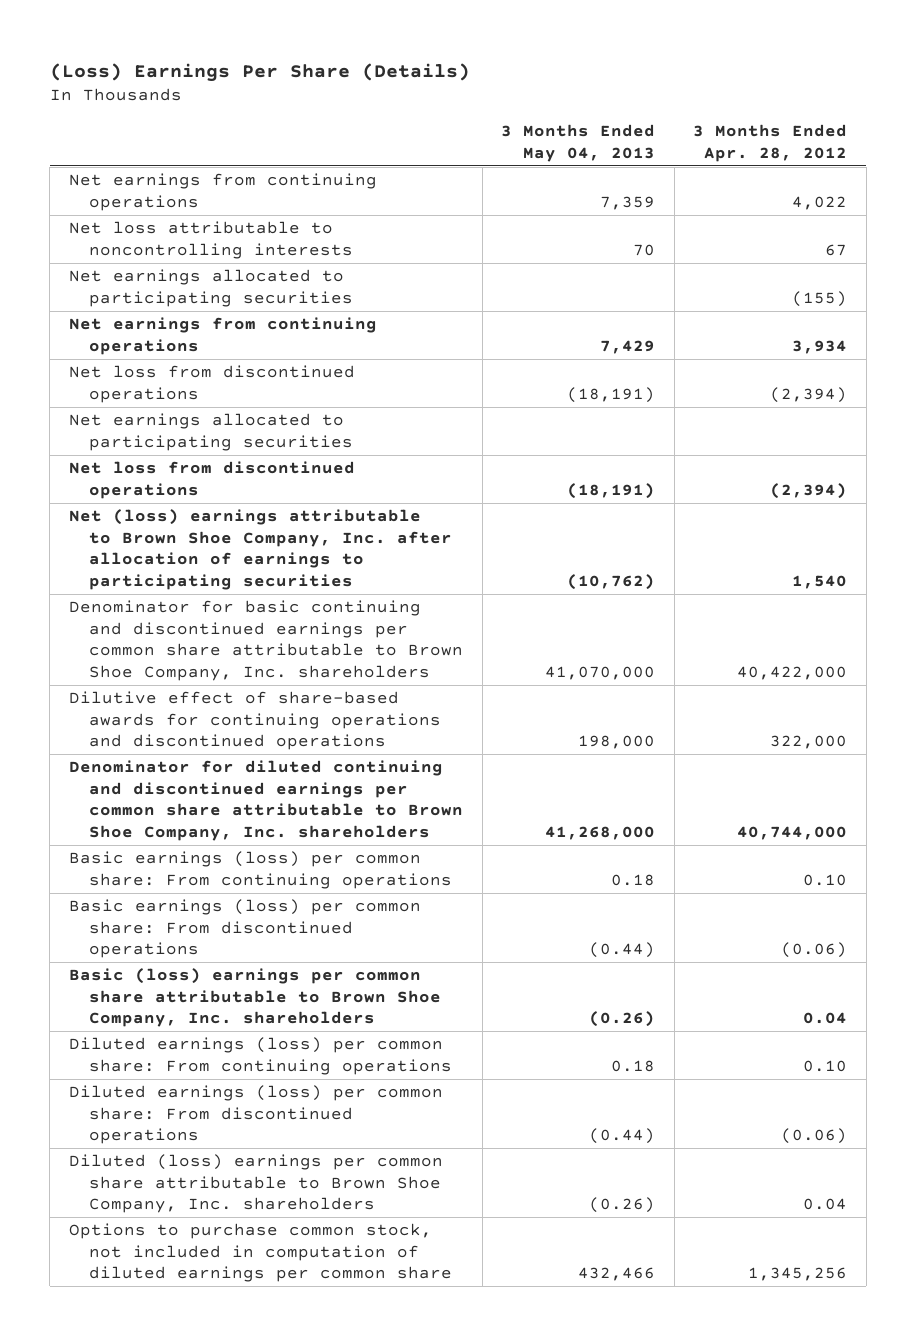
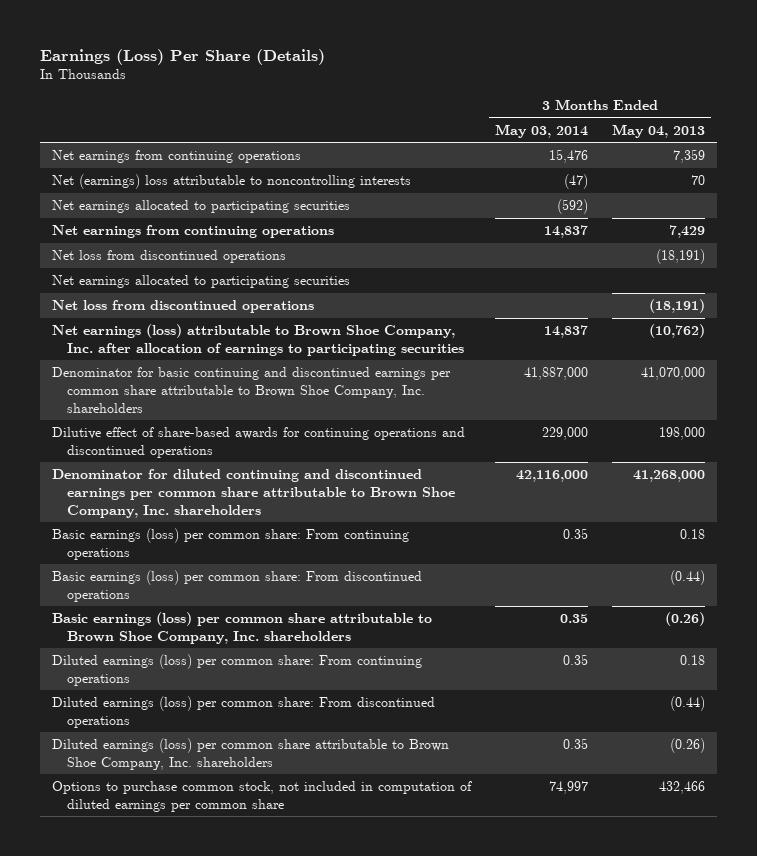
[49,62,470,82] (Loss) Earnings Per Share (Details) -> [39,49,325,66] Earnings (Loss) Per Share (Details)
[693,124,848,162] 3 Months Ended Apr. 28, 2012 -> none
none -> [494,123,588,138] May 03, 2014
[68,221,354,259] Net loss attributable to noncontrolling interests -> [51,174,411,190] Net (earnings) loss attributable to noncontrolling interests
[68,509,453,590] Net (loss) earnings attributable to Brown Shoe Company, Inc. after allocation of earnings to participating securities -> [51,324,465,356] Net earnings (loss) attributable to Brown Shoe Company, Inc. after allocation of earnings to participating securities
[68,968,442,1028] Basic (loss) earnings per common share attributable to Brown Shoe Company, Inc. shareholders -> [51,612,432,644] Basic earnings (loss) per common share attributable to Brown Shoe Company, Inc. shareholders
[68,1154,443,1214] Diluted (loss) earnings per common share attributable to Brown Shoe Company, Inc. shareholders -> [51,738,449,770] Diluted earnings (loss) per common share attributable to Brown Shoe Company, Inc. shareholders

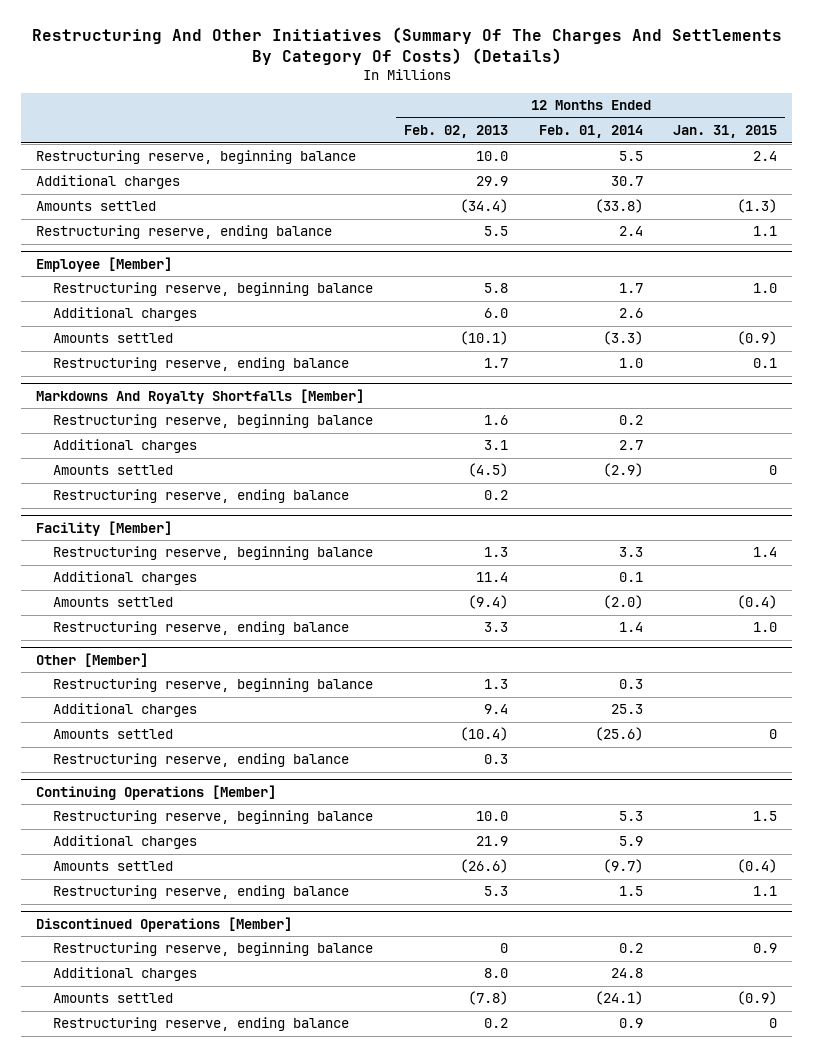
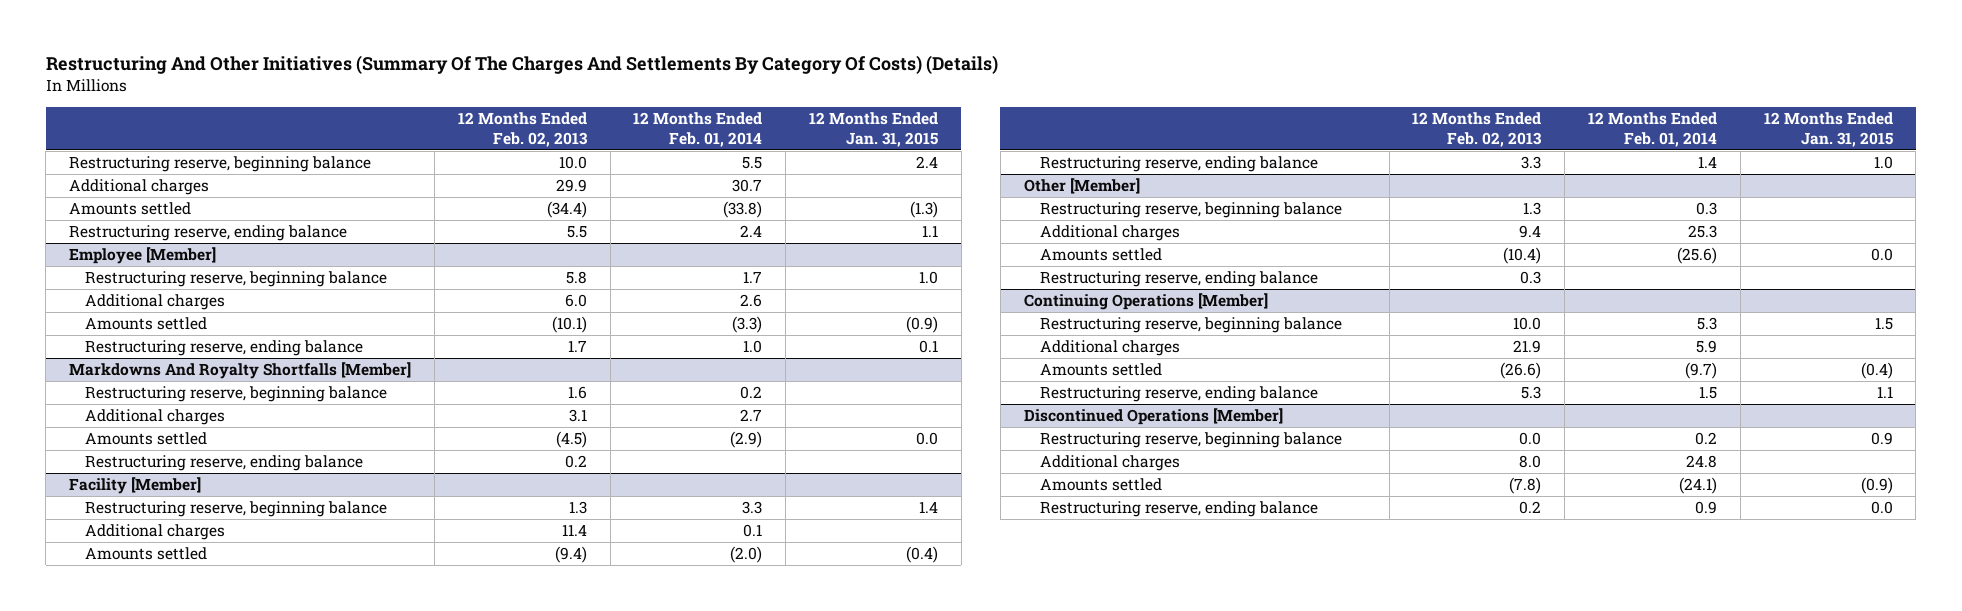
[769,465,778,476] 0 -> [916,432,939,446] 0.0
[769,729,778,740] 0 -> [1870,248,1893,262] 0.0
[500,943,509,954] 0 -> [1519,432,1542,446] 0.0
[769,1018,778,1029] 0 -> [1870,501,1893,515] 0.0

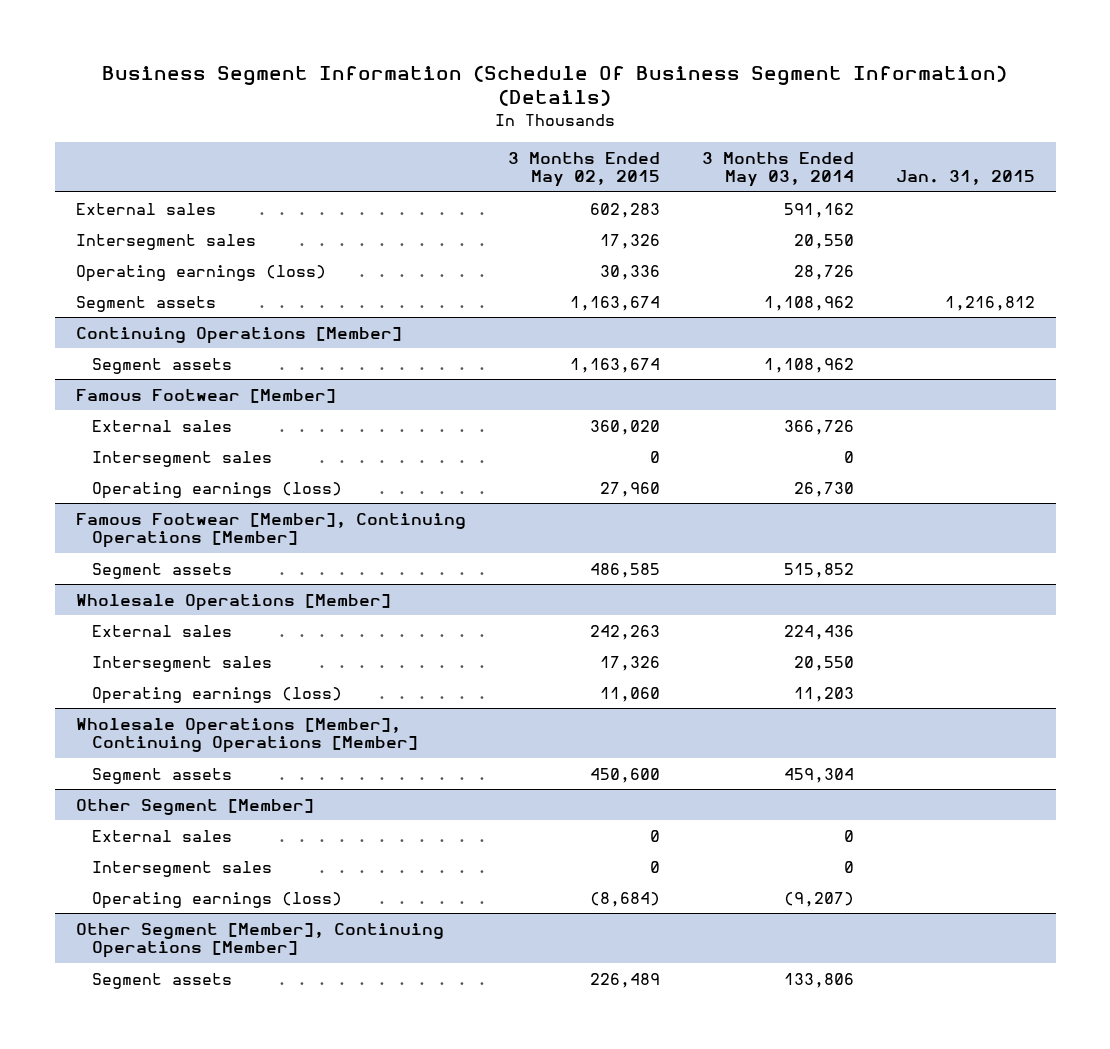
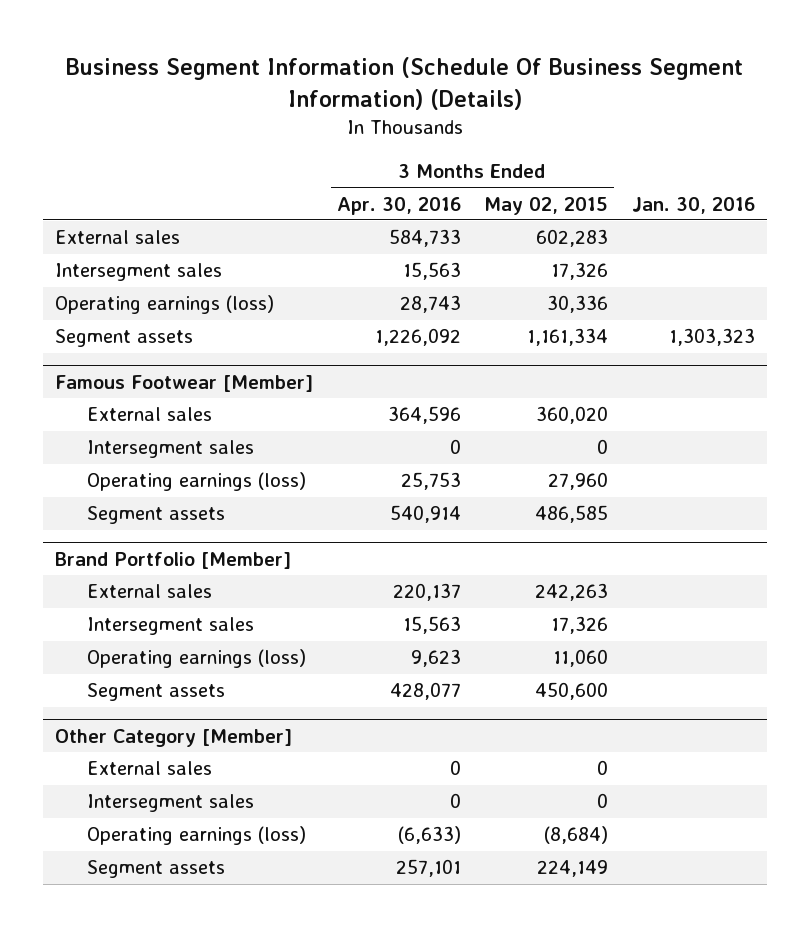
[701,151,854,188] 3 Months Ended May 03, 2014 -> none
[895,170,1035,186] Jan. 31, 2015 -> none
none -> [336,196,461,215] Apr. 30, 2016
none -> [631,196,755,214] Jan. 30, 2016
[75,326,402,344] Continuing Operations [Member] -> none
[92,357,233,374] Segment assets -> none
[569,295,660,311] 1,163,674 -> [527,328,609,347] 1,161,334
[75,512,466,549] Famous Footwear [Member], Continuing Operations [Member] -> none
[75,593,391,611] Wholesale Operations [Member] -> none
none -> [55,551,292,569] Brand Portfolio [Member]
[75,717,419,754] Wholesale Operations [Member], Continuing Operations [Member] -> none
[75,798,314,815] Other Segment [Member] -> [55,728,293,747] Other Category [Member]
[75,922,444,959] Other Segment [Member], Continuing Operations [Member] -> none
[589,972,660,988] 226,489 -> [537,860,609,878] 224,149

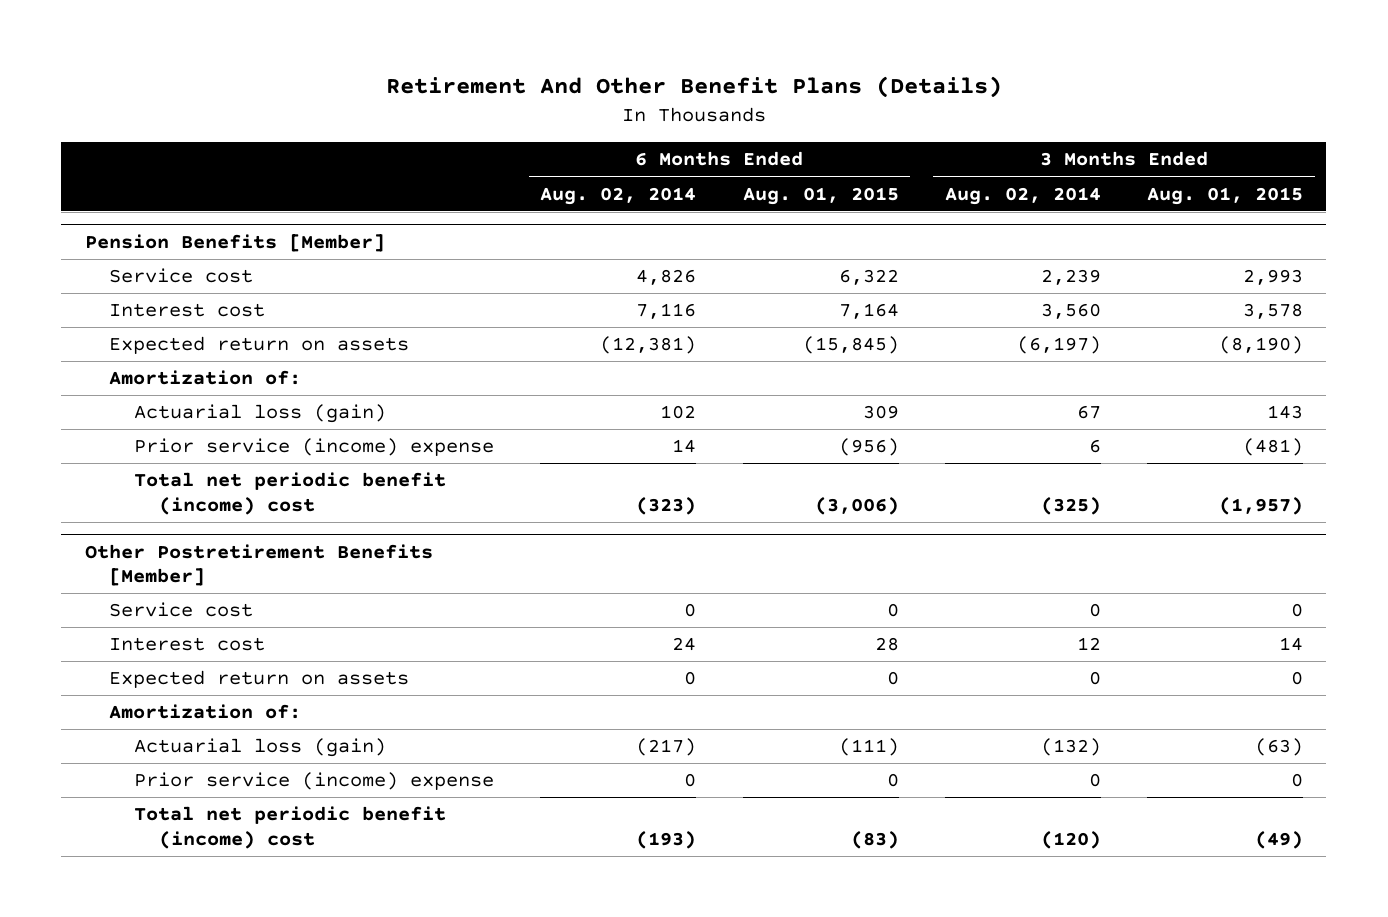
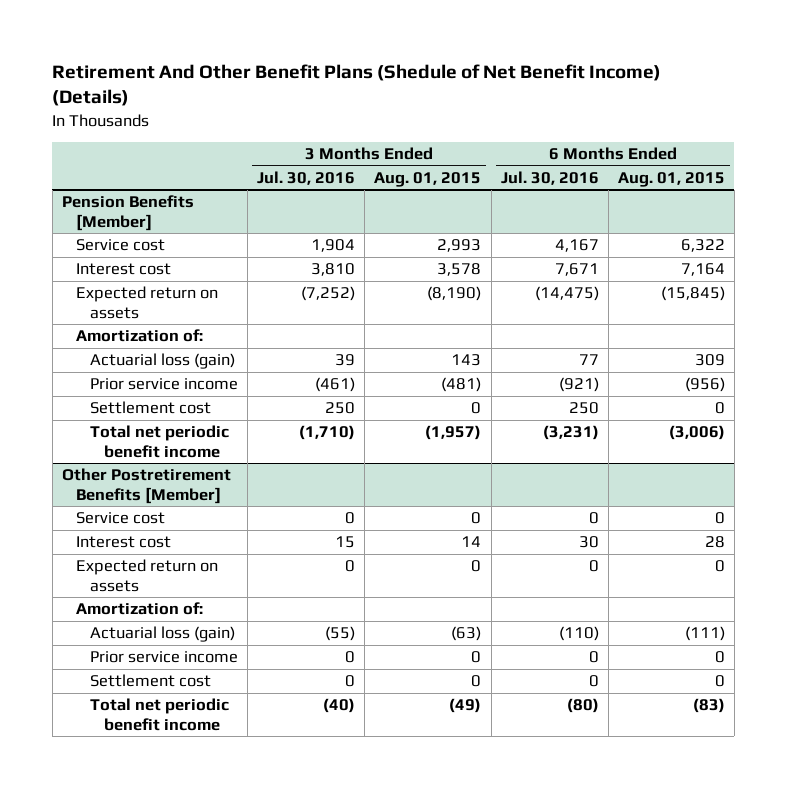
[385,76,1002,99] Retirement And Other Benefit Plans (Details) -> [52,63,662,107] Retirement And Other Benefit Plans (Shedule of Net Benefit Income) (Details)
[540,186,697,205] Aug. 02, 2014 -> none
[944,186,1101,205] Aug. 02, 2014 -> none
none -> [257,170,356,185] Jul. 30, 2016
none -> [500,170,599,185] Jul. 30, 2016
[133,438,494,457] Prior service (income) expense -> [90,378,239,391] Prior service income
none -> [90,401,212,415] Settlement cost
[133,472,446,515] Total net periodic benefit (income) cost -> [90,425,230,458] Total net periodic benefit income
[133,772,494,791] Prior service (income) expense -> [90,651,239,664] Prior service income
none -> [90,674,212,688] Settlement cost
[133,806,446,849] Total net periodic benefit (income) cost -> [90,698,230,731] Total net periodic benefit income

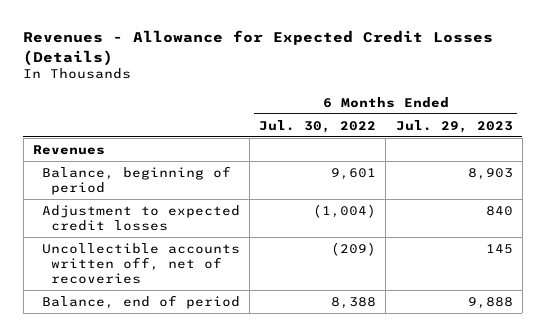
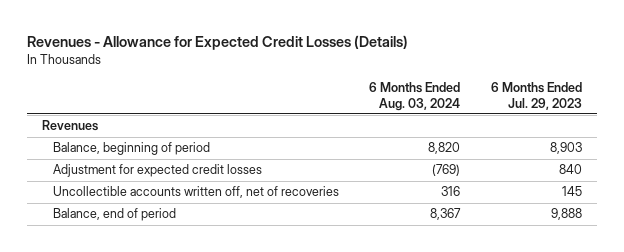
[259,119,377,133] Jul. 30, 2022 -> none
none -> [369,81,461,111] 6 Months Ended Aug. 03, 2024
[41,204,240,231] Adjustment to expected credit losses -> [52,164,262,178] Adjustment for expected credit losses

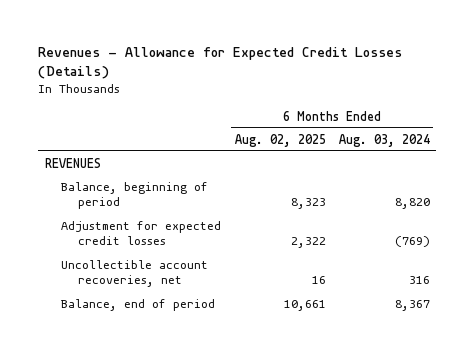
[491,81,583,110] 6 Months Ended Jul. 29, 2023 -> none
none -> [234,133,326,147] Aug. 02, 2025
[42,120,99,132] Revenues -> [44,157,101,168] REVENUES
[52,186,339,199] Uncollectible accounts written off, net of recoveries -> [61,259,209,288] Uncollectible account recoveries, net

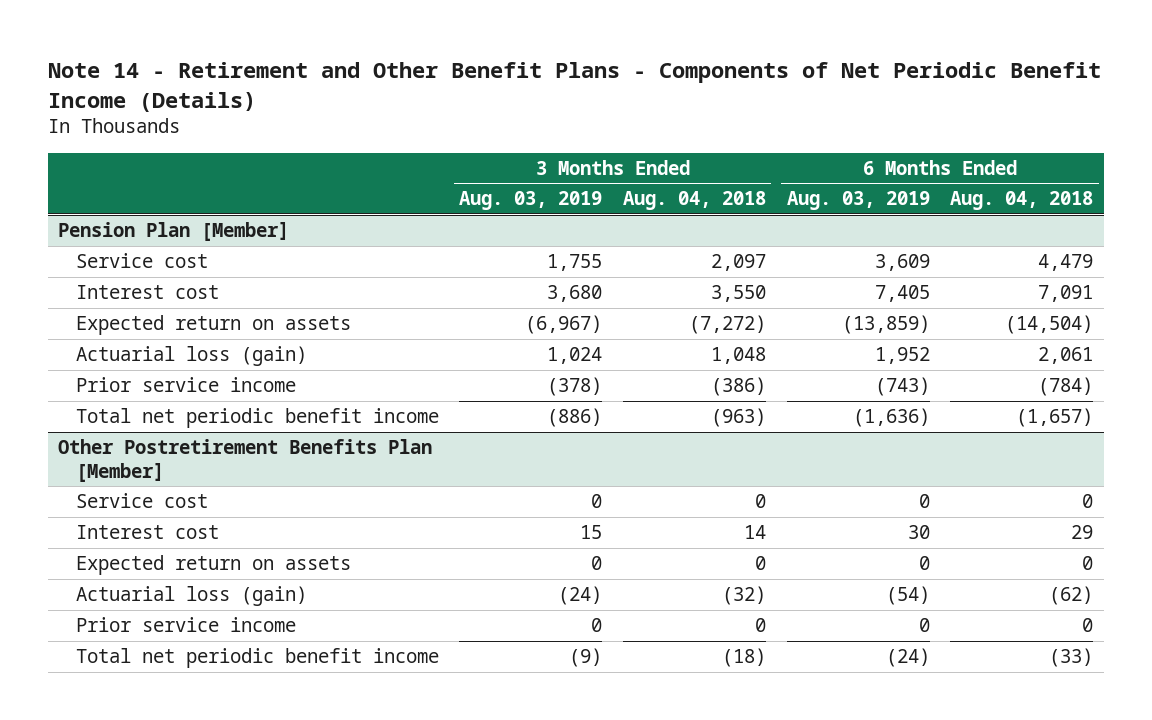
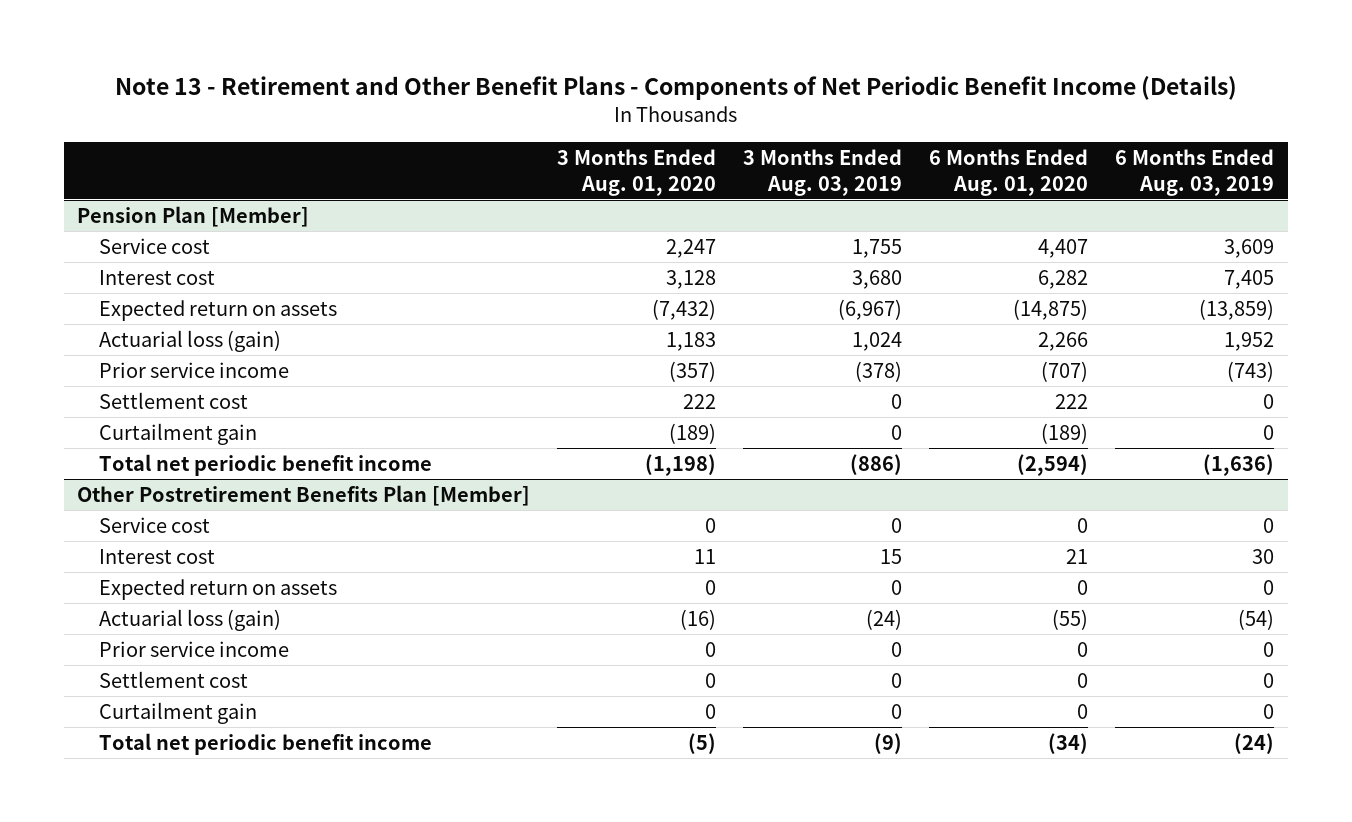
[48,61,1102,112] Note 14 - Retirement and Other Benefit Plans - Components of Net Periodic Benefit Income (Details) -> [114,76,1237,101] Note 13 - Retirement and Other Benefit Plans - Components of Net Periodic Benefit Income (Details)
[622,191,766,211] Aug. 04, 2018 -> none
[950,191,1094,211] Aug. 04, 2018 -> none
none -> [557,148,717,196] 3 Months Ended Aug. 01, 2020
none -> [929,148,1089,196] 6 Months Ended Aug. 01, 2020
none -> [99,391,249,409] Settlement cost
none -> [99,422,258,445] Curtailment gain
none -> [99,670,249,688] Settlement cost
none -> [99,701,258,724] Curtailment gain

